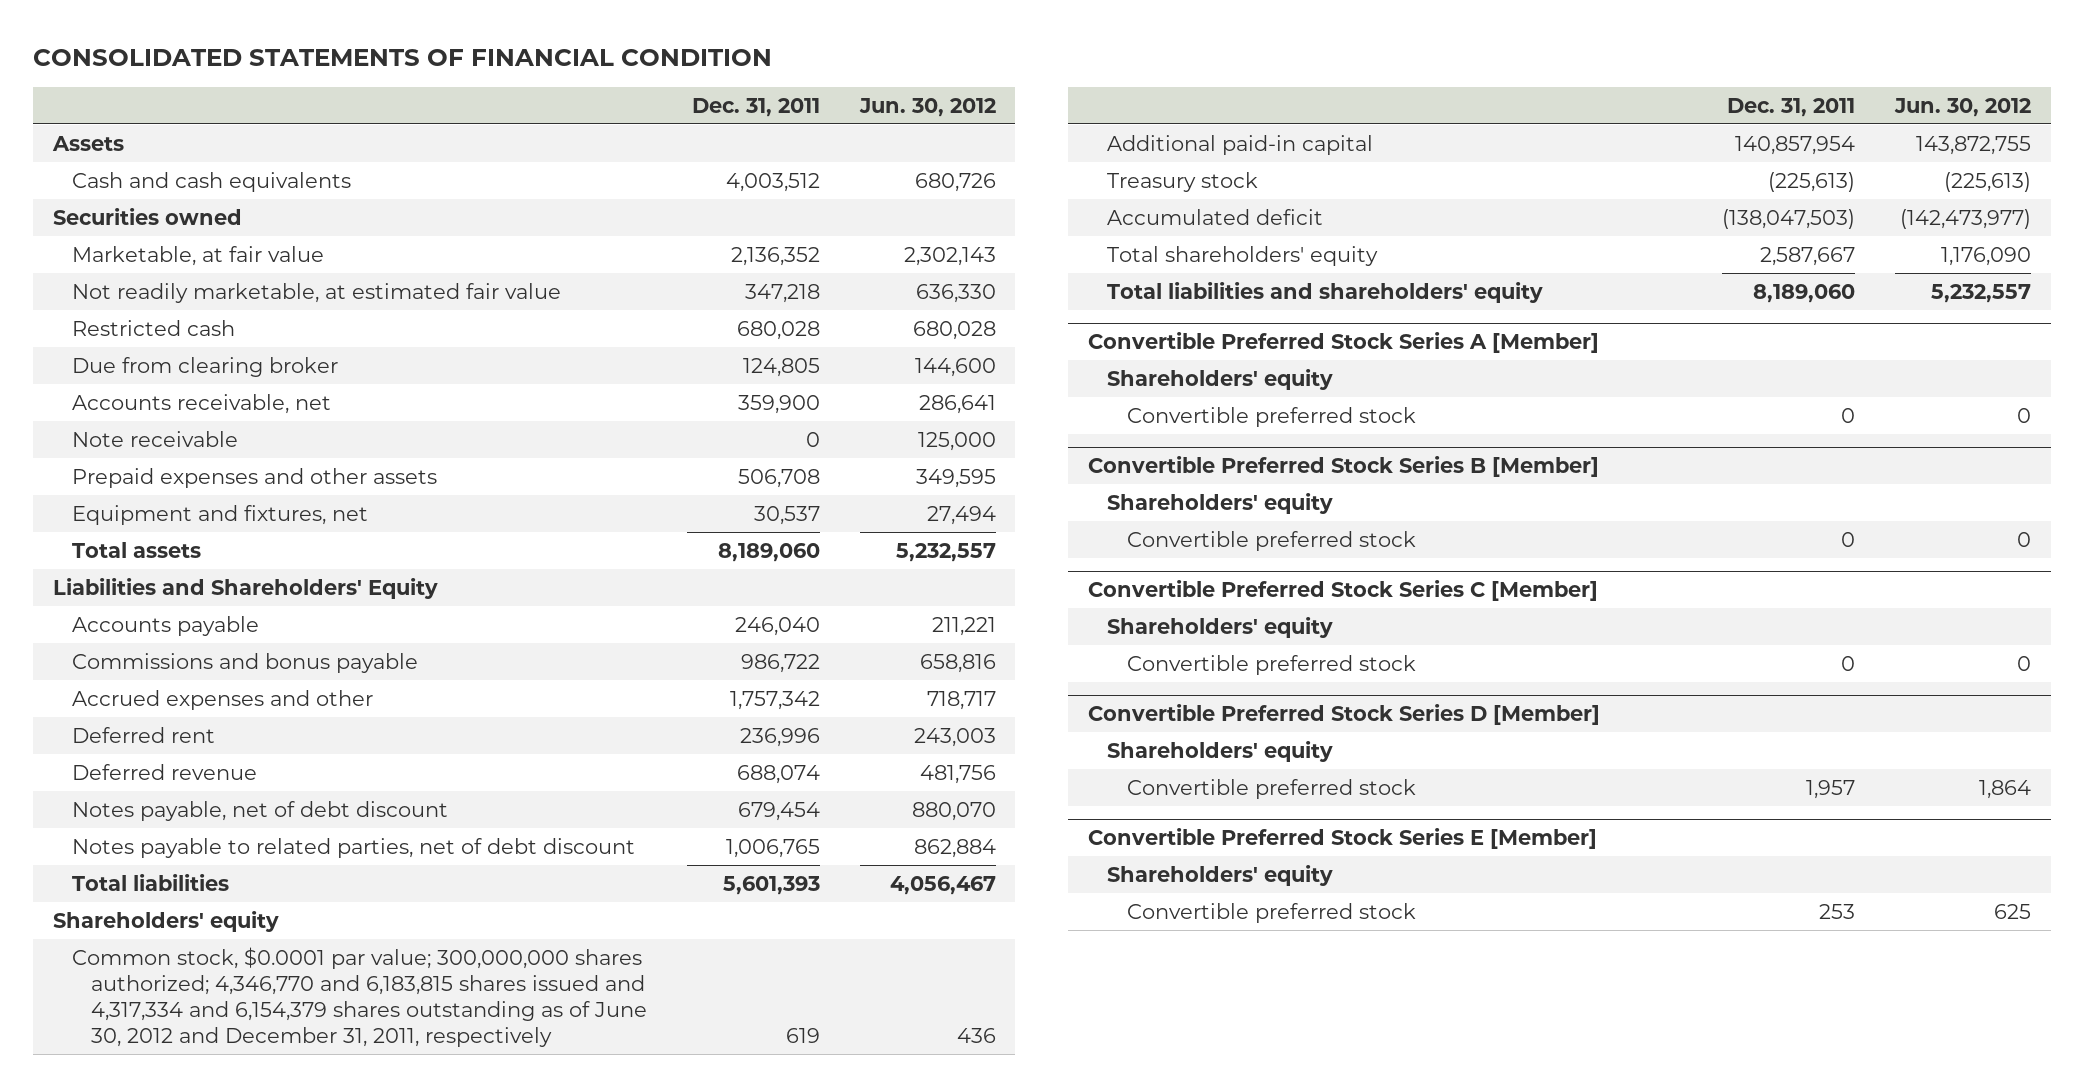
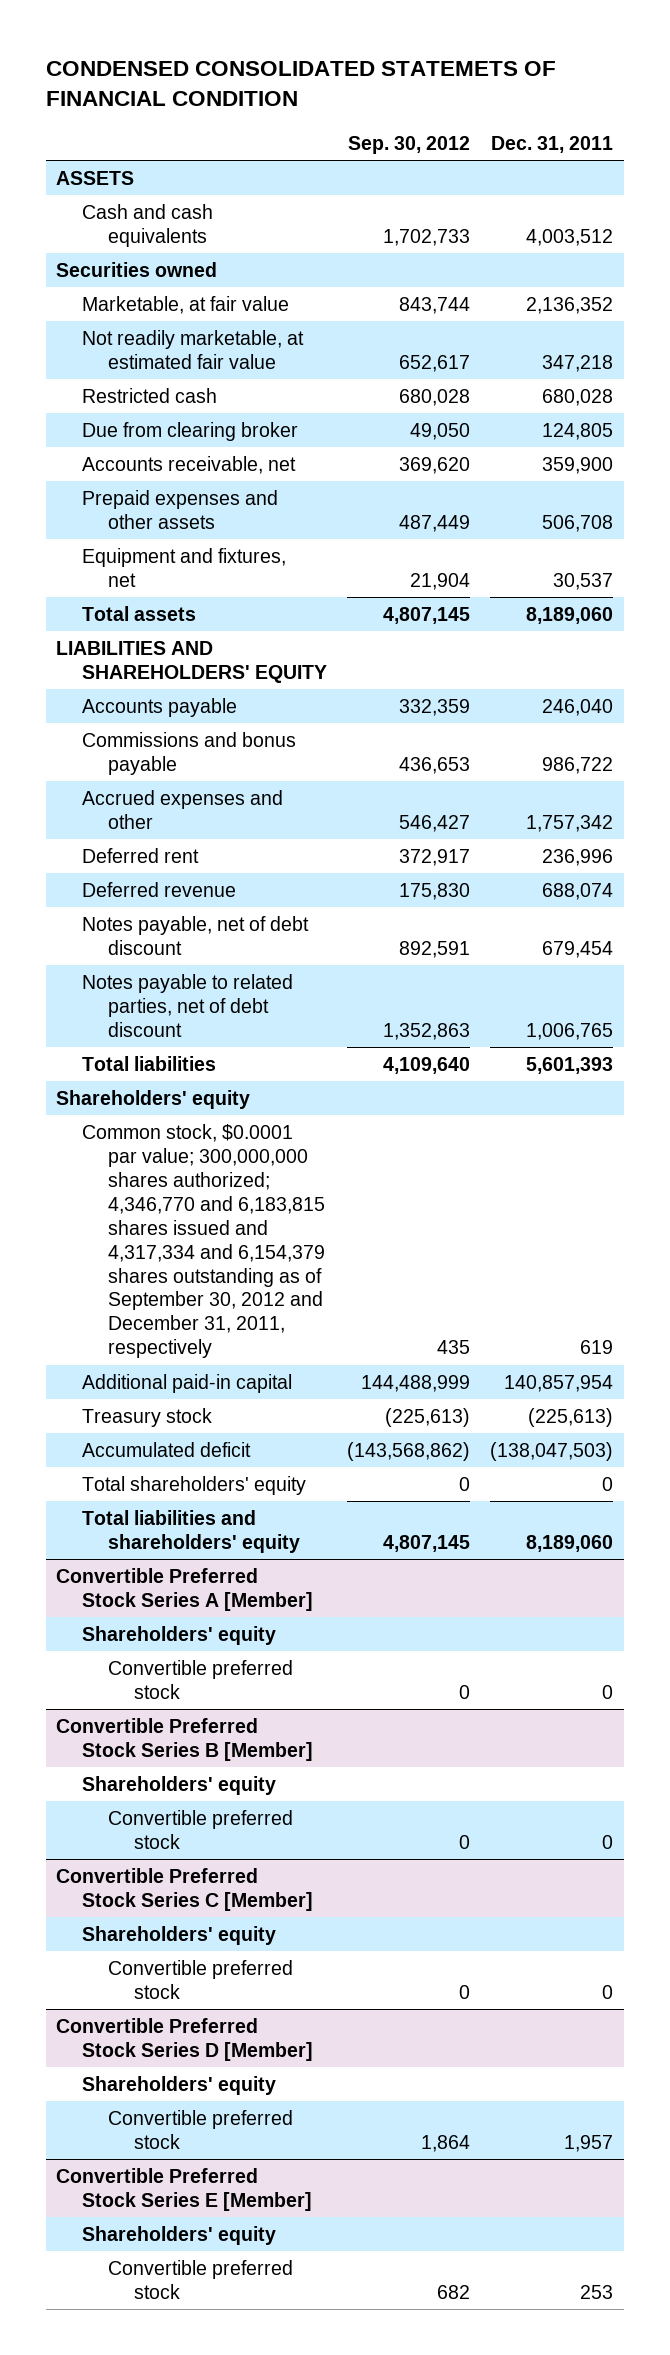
[32,48,772,66] CONSOLIDATED STATEMENTS OF FINANCIAL CONDITION -> [46,61,557,107] CONDENSED CONSOLIDATED STATEMETS OF FINANCIAL CONDITION
[858,97,996,117] Jun. 30, 2012 -> none
none -> [348,135,471,154] Sep. 30, 2012
[51,135,124,151] Assets -> [56,170,135,185] ASSETS
[71,430,238,447] Note receivable -> none
[52,577,438,599] Liabilities and Shareholders' Equity -> [56,640,328,683] LIABILITIES AND SHAREHOLDERS' EQUITY
[71,946,648,1048] Common stock, $0.0001 par value; 300,000,000 shares authorized; 4,346,770 and 6,183,815 shares issued and 4,317,334 and 6,154,379 shares outstanding as of June 30, 2012 and December 31, 2011, respectively -> [82,1123,326,1359] Common stock, $0.0001 par value; 300,000,000 shares authorized; 4,346,770 and 6,183,815 shares issued and 4,317,334 and 6,154,379 shares outstanding as of September 30, 2012 and December 31, 2011, respectively
[1760,246,1856,266] 2,587,667 -> [602,1476,614,1491] 0

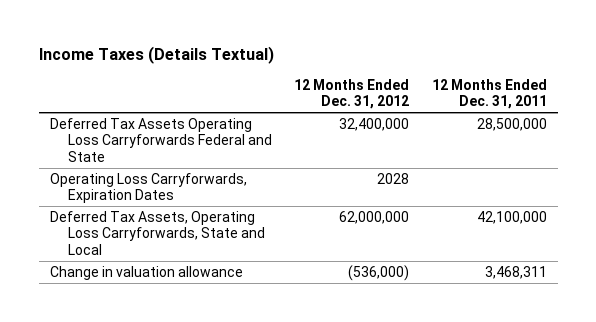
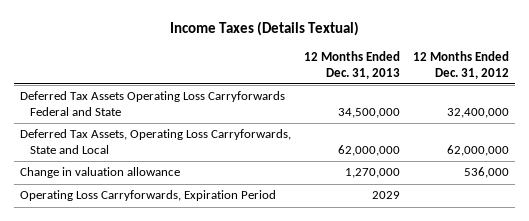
[431,78,547,110] 12 Months Ended Dec. 31, 2011 -> none
none -> [304,50,401,79] 12 Months Ended Dec. 31, 2013
[49,172,247,204] Operating Loss Carryforwards, Expiration Dates -> none
[348,264,410,281] (536,000) -> [463,167,509,179] 536,000
none -> [20,190,277,202] Operating Loss Carryforwards, Expiration Period

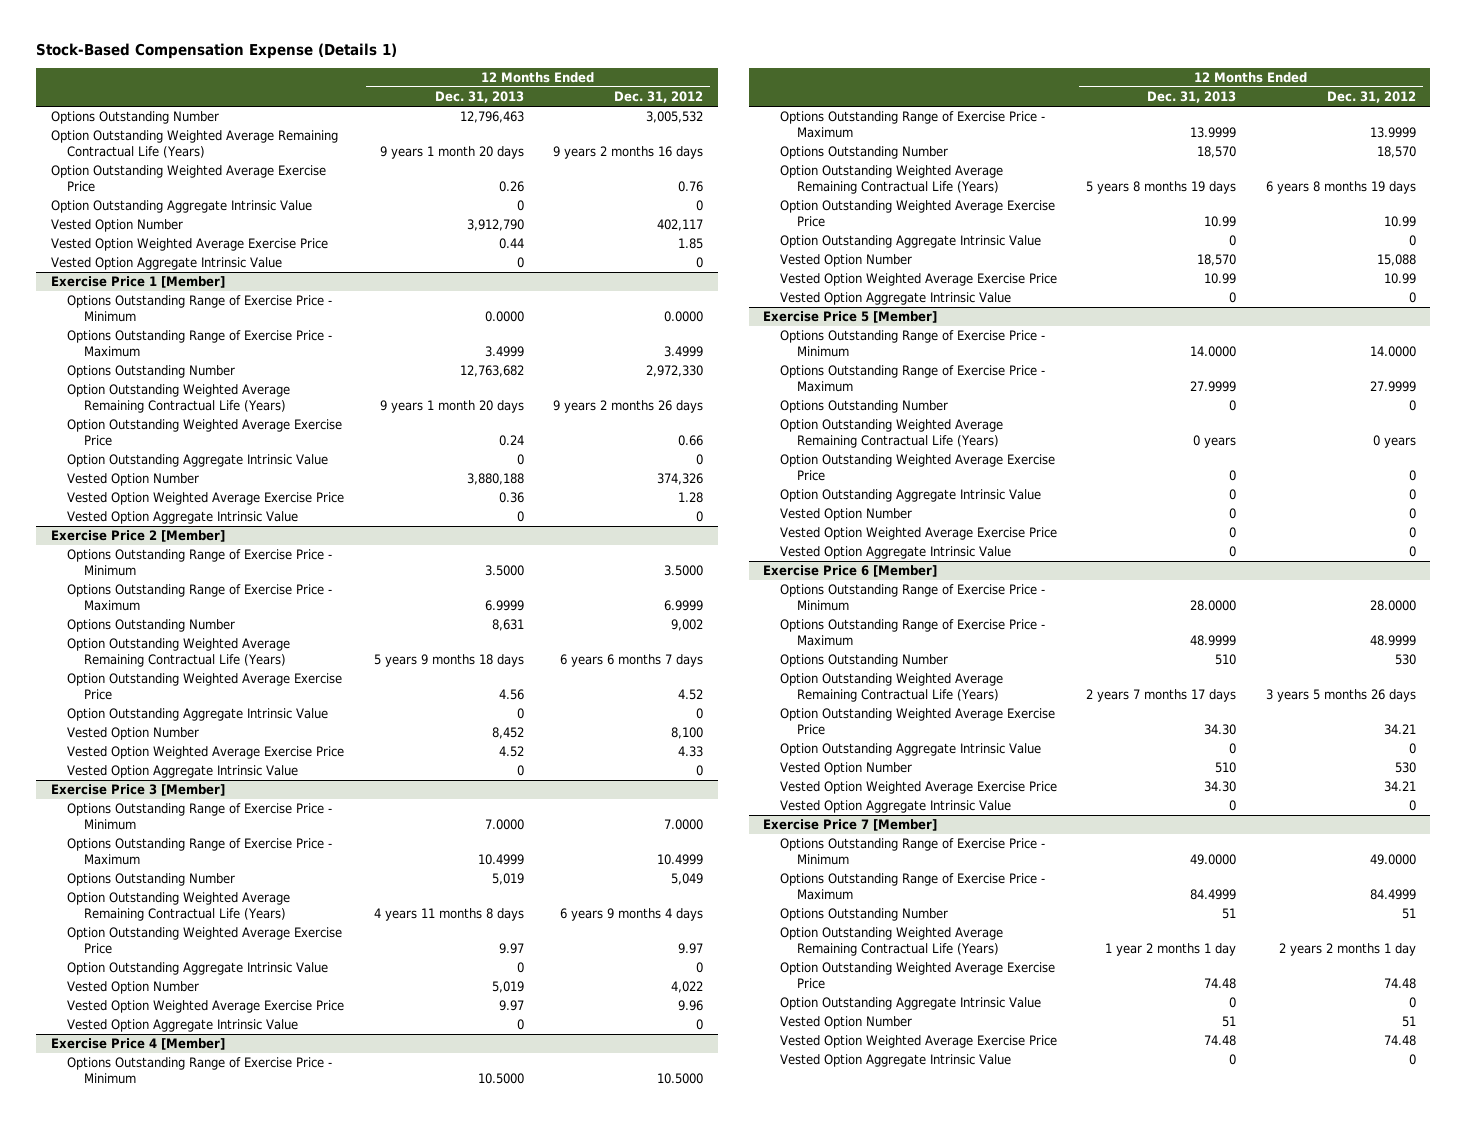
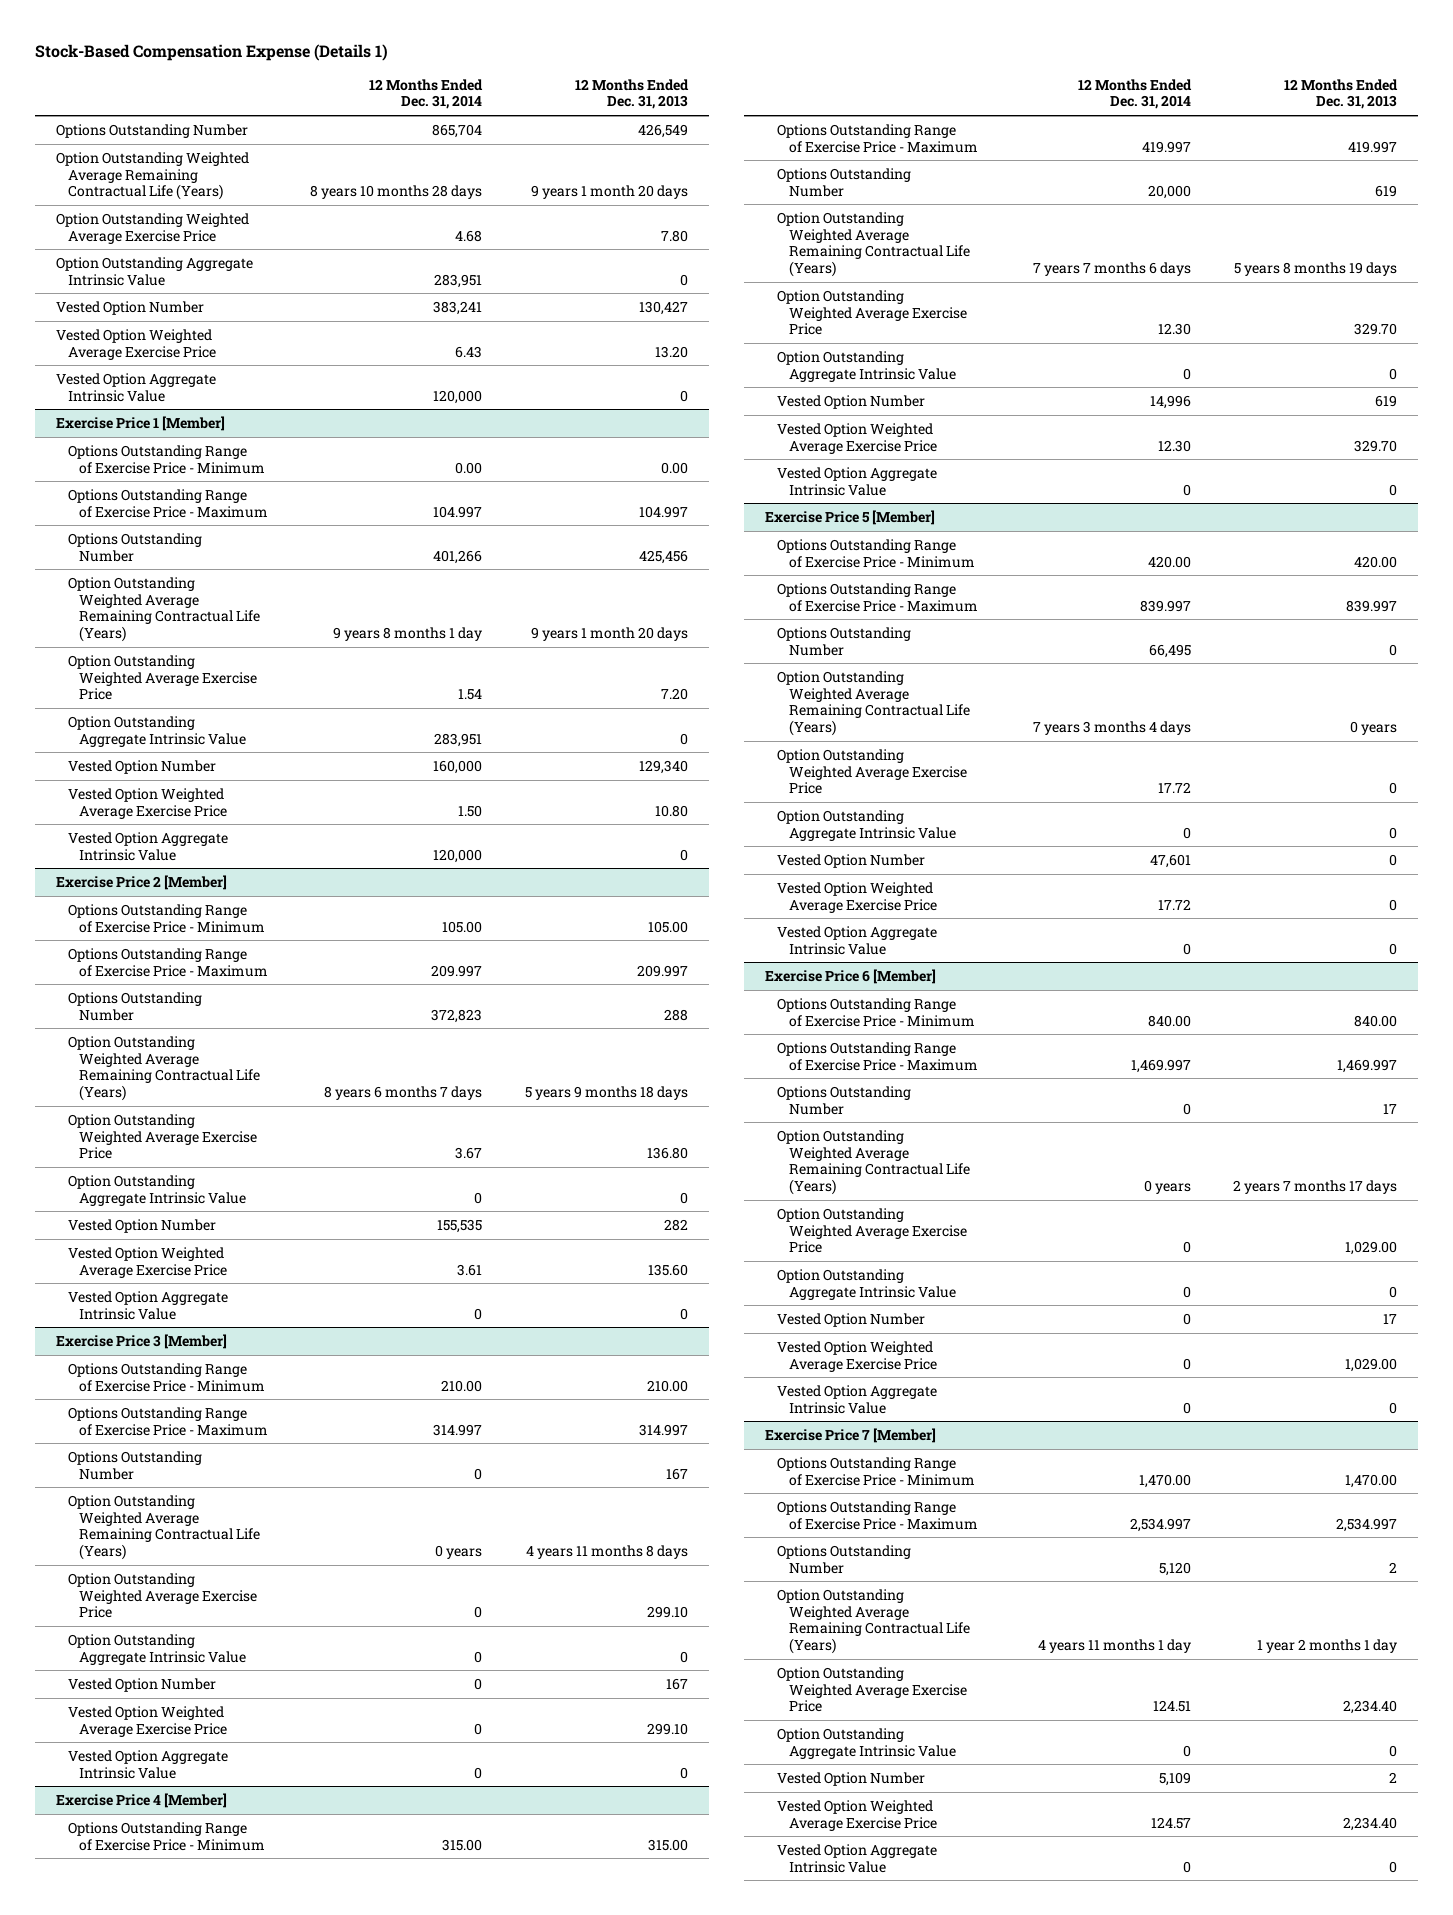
[613,91,703,104] Dec. 31, 2012 -> none
none -> [369,78,484,110] 12 Months Ended Dec. 31, 2014
[459,111,524,124] 12,796,463 -> [638,123,689,138] 426,549
[498,180,524,192] 0.26 -> [661,229,689,242] 7.80
[466,219,524,232] 3,912,790 -> [639,300,689,315] 130,427
[498,238,524,250] 0.44 -> [655,345,689,358] 13.20
[484,310,524,322] 0.0000 -> [661,461,689,474] 0.00
[484,345,524,357] 3.4999 -> [639,505,689,518] 104.997
[459,365,524,378] 12,763,682 -> [639,549,689,564] 425,456
[498,434,524,446] 0.24 -> [661,688,689,701] 7.20
[466,473,524,486] 3,880,188 -> [639,759,689,774] 129,340
[498,492,524,504] 0.36 -> [655,804,689,817] 10.80
[484,564,524,576] 3.5000 -> [648,920,689,933] 105.00
[484,599,524,611] 6.9999 -> [637,964,689,977] 209.997
[491,619,524,632] 8,631 -> [664,1008,689,1021] 288
[498,688,524,700] 4.56 -> [647,1147,689,1160] 136.80
[491,727,524,740] 8,452 -> [664,1218,689,1231] 282
[498,746,524,758] 4.52 -> [648,1263,689,1276] 135.60
[484,818,524,830] 7.0000 -> [647,1379,689,1392] 210.00
[477,853,524,865] 10.4999 -> [639,1423,689,1436] 314.997
[491,873,524,886] 5,019 -> [666,1467,689,1480] 167
[498,942,524,954] 9.97 -> [647,1606,689,1619] 299.10
[491,981,524,994] 5,019 -> [666,1677,689,1690] 167
[498,1000,524,1012] 9.97 -> [647,1722,689,1735] 299.10
[477,1072,524,1084] 10.5000 -> [648,1838,689,1851] 315.00
[1190,126,1237,138] 13.9999 -> [1348,140,1398,153] 419.997
[1197,146,1237,159] 18,570 -> [1375,184,1398,197] 619
[1204,215,1237,227] 10.99 -> [1354,323,1398,336] 329.70
[1197,254,1237,267] 18,570 -> [1375,394,1398,407] 619
[1204,273,1237,285] 10.99 -> [1354,439,1398,452] 329.70
[1190,345,1237,357] 14.0000 -> [1354,555,1398,568] 420.00
[1190,380,1237,392] 27.9999 -> [1346,599,1398,612] 839.997
[1190,599,1237,611] 28.0000 -> [1354,1014,1398,1027] 840.00
[1190,634,1237,646] 48.9999 -> [1337,1058,1398,1073] 1,469.997
[1215,654,1237,666] 510 -> [1383,1103,1398,1114] 17
[1204,723,1237,735] 34.30 -> [1345,1241,1398,1256] 1,029.00
[1215,762,1237,774] 510 -> [1383,1313,1398,1324] 17
[1204,781,1237,793] 34.30 -> [1345,1357,1398,1372] 1,029.00
[1190,853,1237,865] 49.0000 -> [1345,1473,1398,1488] 1,470.00
[1190,888,1237,900] 84.4999 -> [1336,1517,1398,1532] 2,534.997
[1222,908,1237,920] 51 -> [1389,1561,1398,1573] 2
[1204,977,1237,989] 74.48 -> [1343,1700,1398,1715] 2,234.40
[1222,1016,1237,1028] 51 -> [1389,1771,1398,1783] 2
[1204,1035,1237,1047] 74.48 -> [1343,1816,1398,1831] 2,234.40

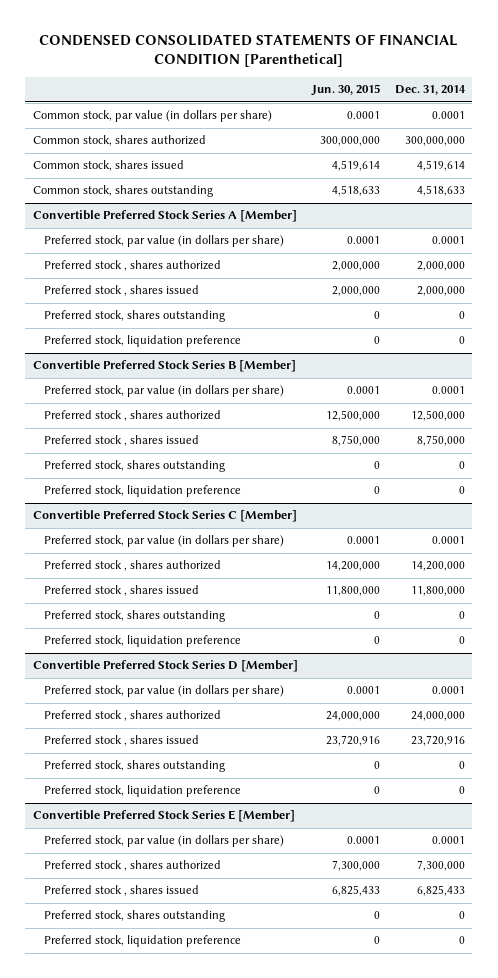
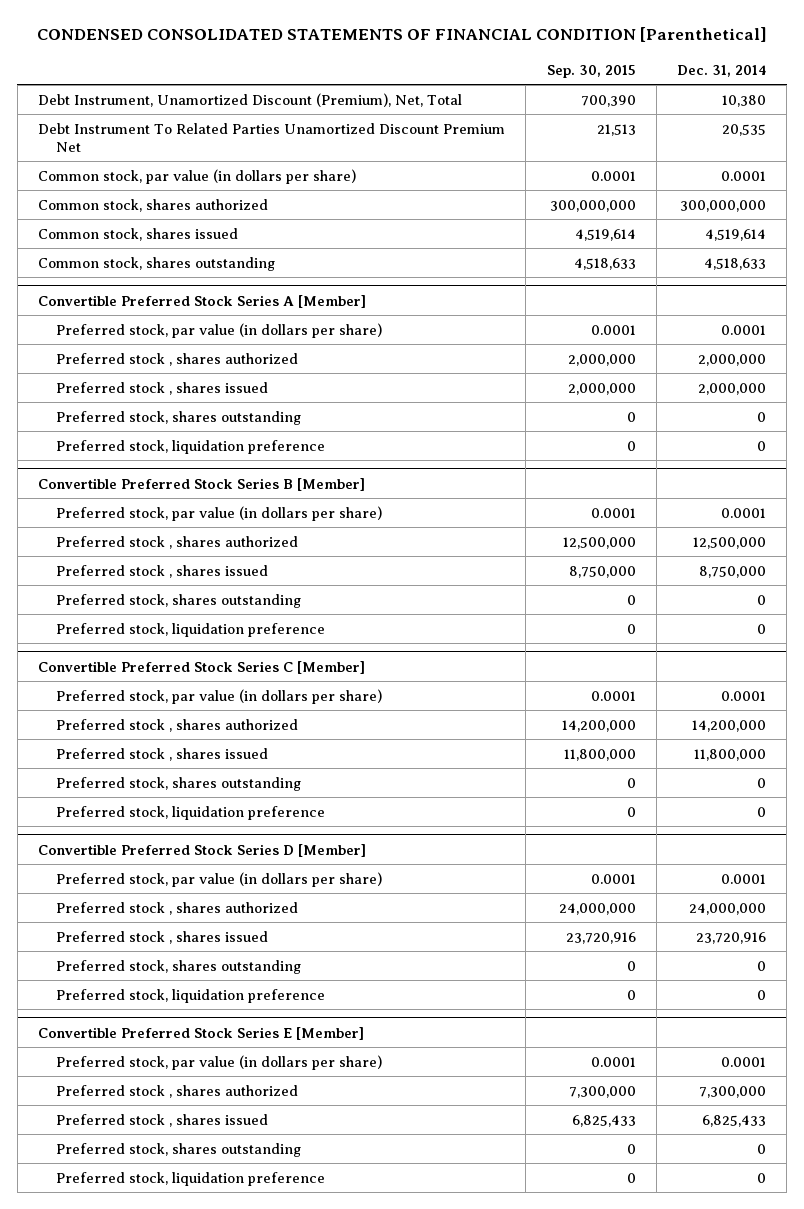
[311,84,381,97] Jun. 30, 2015 -> none
none -> [546,64,636,78] Sep. 30, 2015
none -> [38,92,463,107] Debt Instrument, Unamortized Discount (Premium), Net, Total
none -> [38,122,506,152] Debt Instrument To Related Parties Unamortized Discount Premium Net

